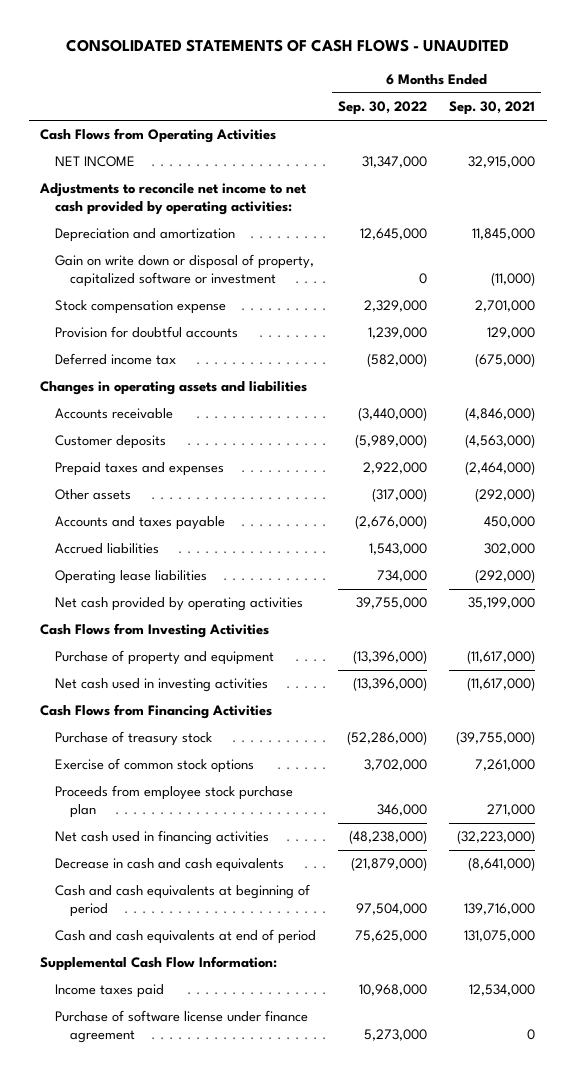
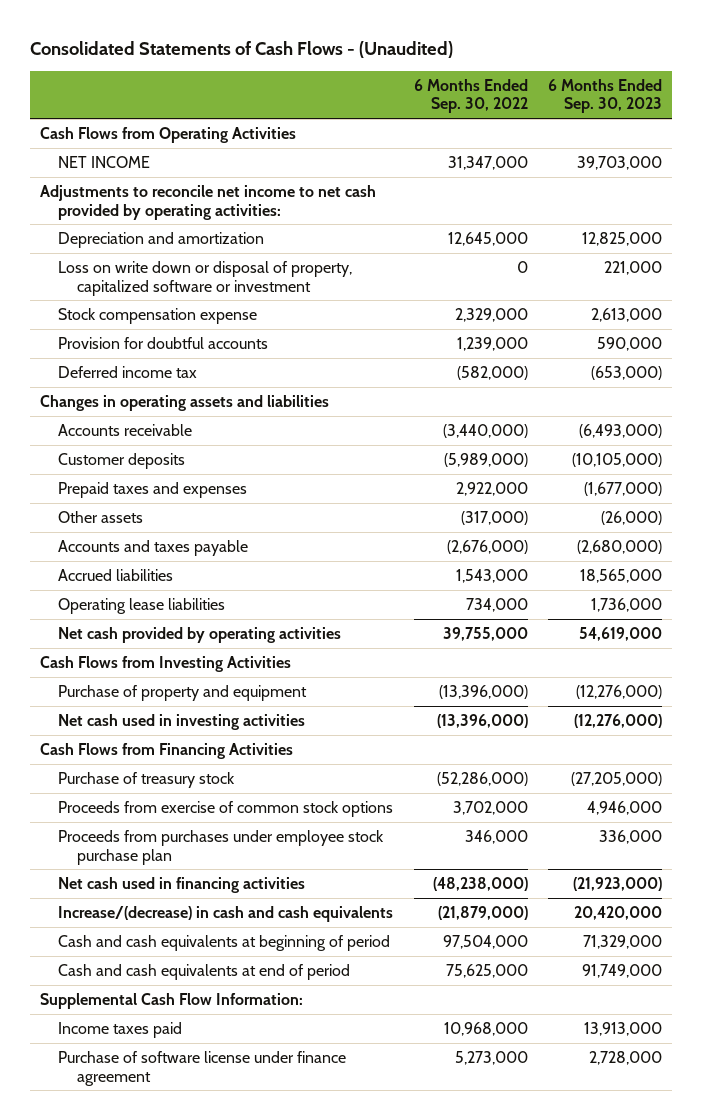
[65,39,509,53] CONSOLIDATED STATEMENTS OF CASH FLOWS - UNAUDITED -> [29,40,453,58] Consolidated Statements of Cash Flows - (Unaudited)
[449,101,536,116] Sep. 30, 2021 -> none
none -> [548,78,663,114] 6 Months Ended Sep. 30, 2023
[54,254,314,287] Gain on write down or disposal of property, capitalized software or investment -> [58,261,353,296] Loss on write down or disposal of property, capitalized software or investment
[54,758,254,774] Exercise of common stock options -> [58,801,394,818] Proceeds from exercise of common stock options
[54,785,293,818] Proceeds from employee stock purchase plan -> [58,830,385,865] Proceeds from purchases under employee stock purchase plan
[54,858,284,873] Decrease in cash and cash equivalents -> [58,906,394,923] Increase/(decrease) in cash and cash equivalents

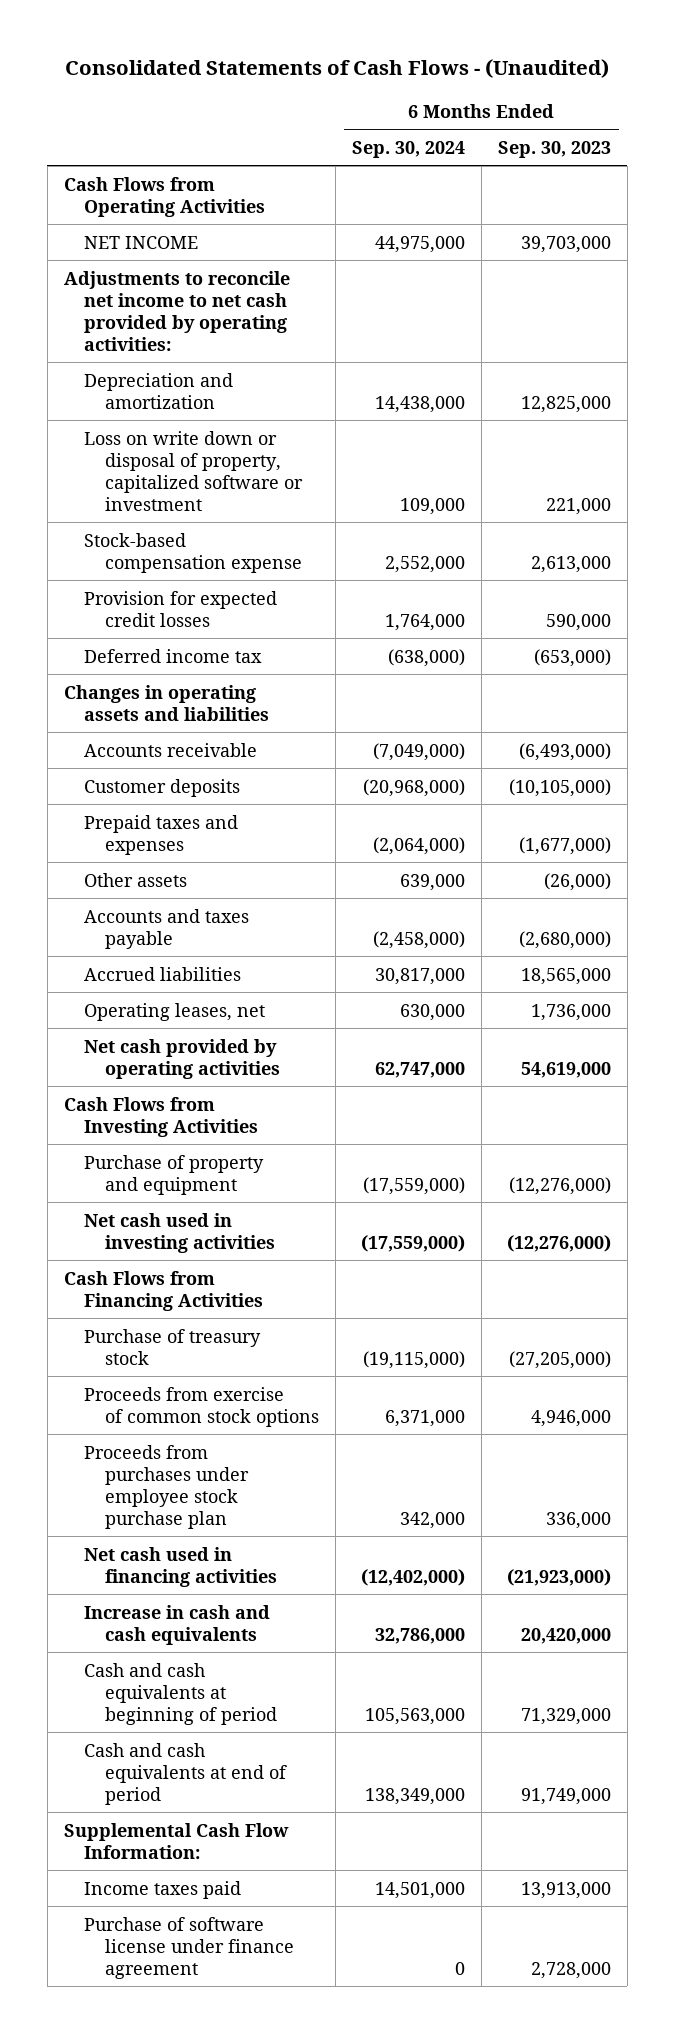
[413,78,528,114] 6 Months Ended Sep. 30, 2022 -> none
none -> [352,140,466,158] Sep. 30, 2024
[58,308,258,325] Stock compensation expense -> [84,532,303,573] Stock-based compensation expense
[58,337,269,350] Provision for doubtful accounts -> [84,590,278,627] Provision for expected credit losses
[58,598,226,615] Operating lease liabilities -> [84,1002,266,1021] Operating leases, net
[58,906,394,923] Increase/(decrease) in cash and cash equivalents -> [84,1604,271,1645] Increase in cash and cash equivalents

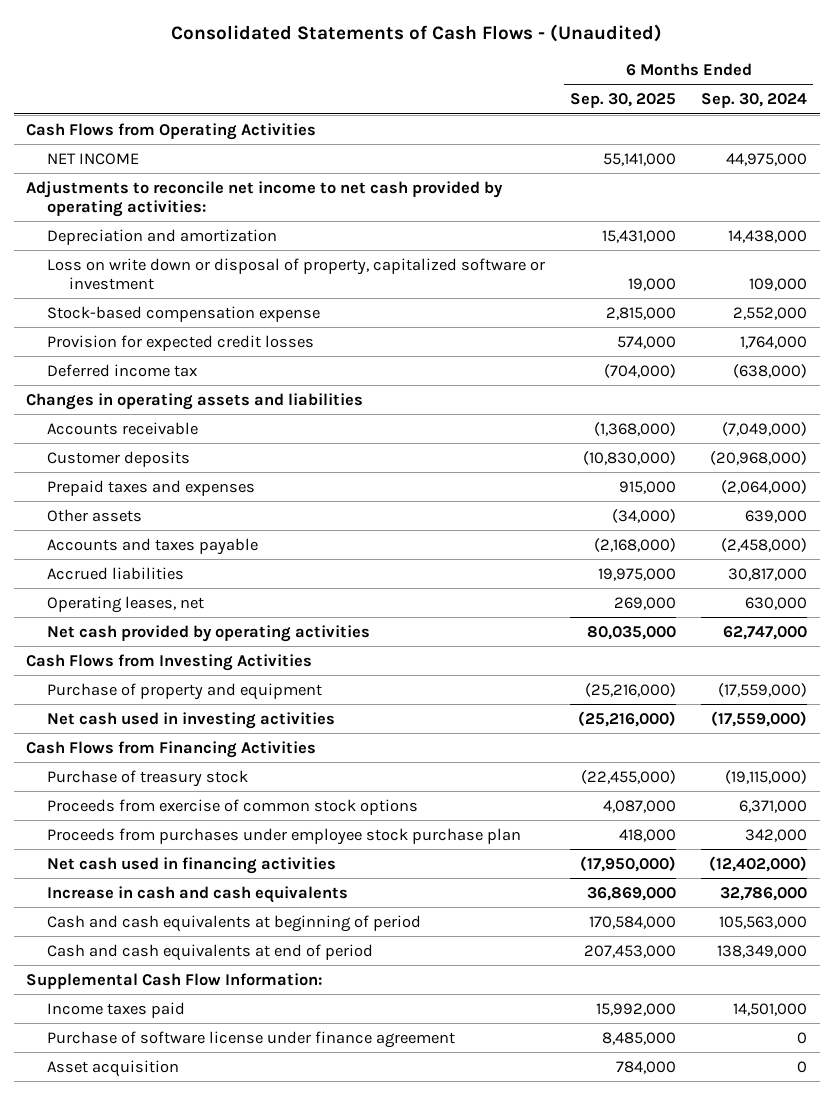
[497,140,611,158] Sep. 30, 2023 -> none
none -> [570,93,677,109] Sep. 30, 2025
none -> [47,1059,180,1077] Asset acquisition

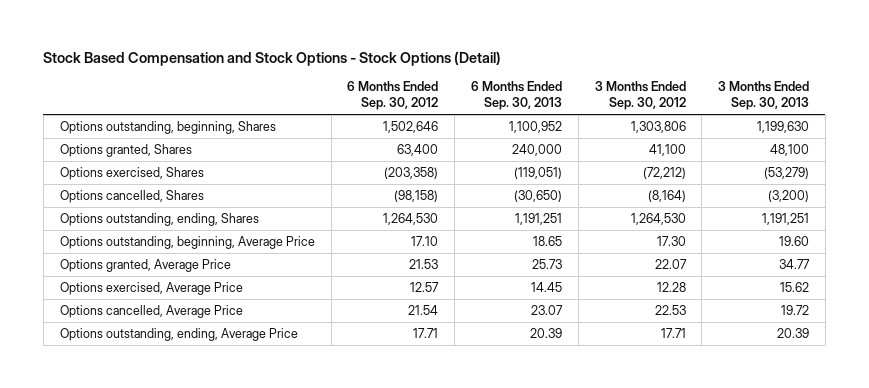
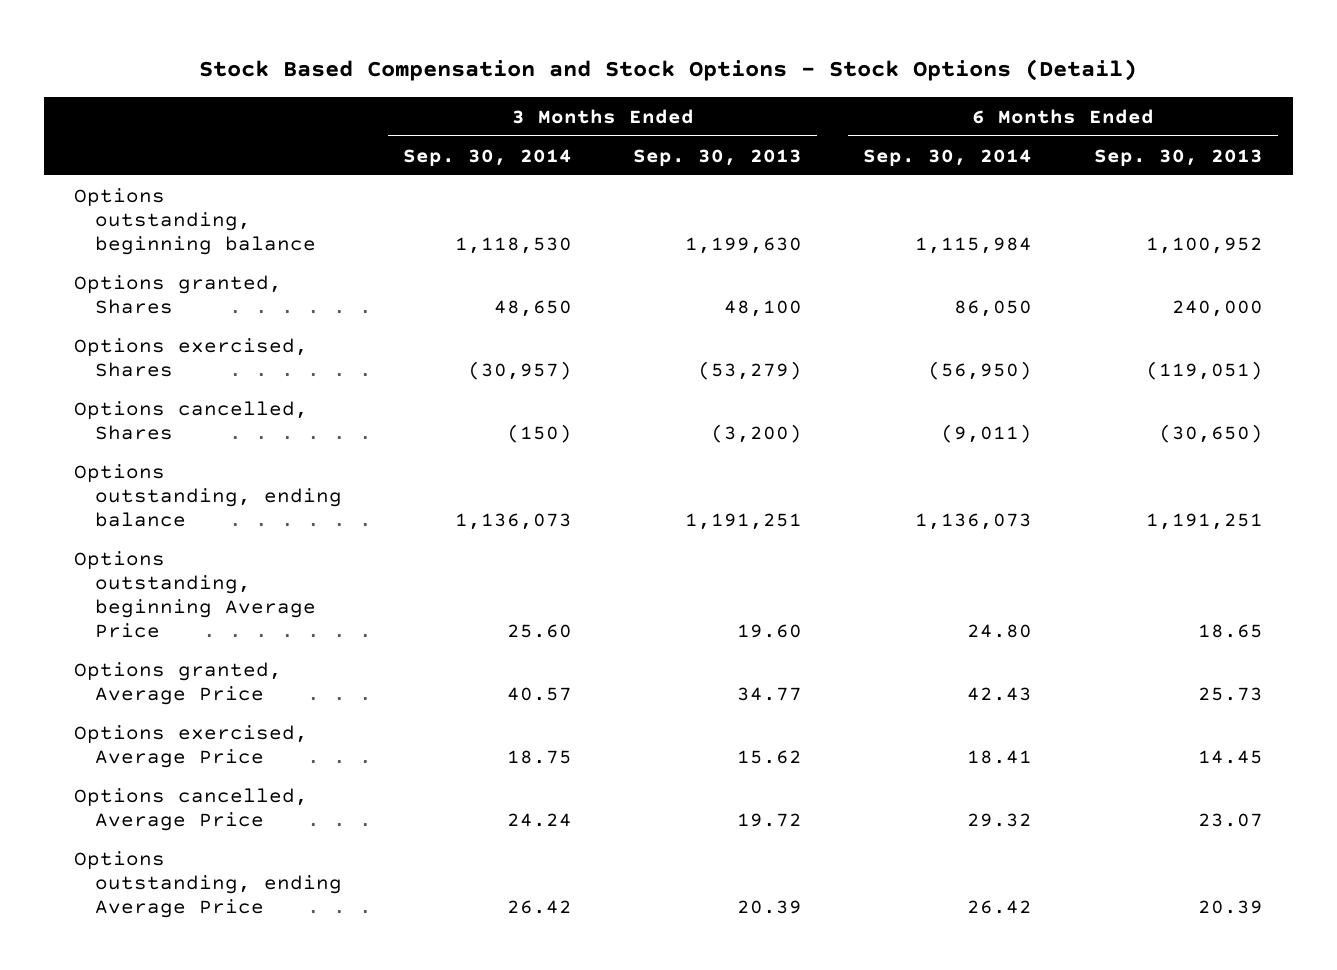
[347,81,439,111] 6 Months Ended Sep. 30, 2012 -> none
[594,81,686,111] 3 Months Ended Sep. 30, 2012 -> none
none -> [403,148,573,166] Sep. 30, 2014
none -> [863,148,1033,166] Sep. 30, 2014
[59,120,276,134] Options outstanding, beginning, Shares -> [74,187,316,255] Options outstanding, beginning balance
[59,212,259,226] Options outstanding, ending, Shares -> [74,463,342,527] Options outstanding, ending balance
[59,235,315,249] Options outstanding, beginning, Average Price -> [74,550,316,639] Options outstanding, beginning Average Price
[59,327,298,341] Options outstanding, ending, Average Price -> [74,850,342,918] Options outstanding, ending Average Price

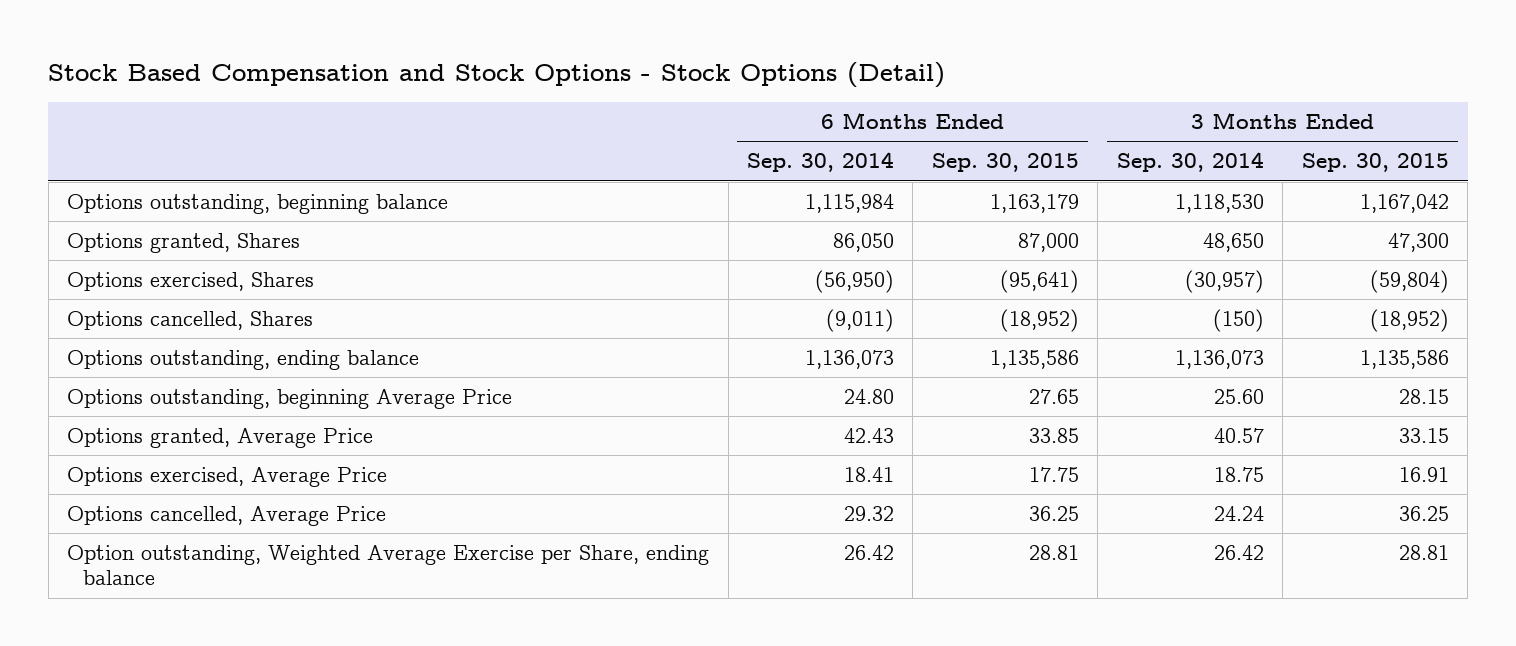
[633,148,803,166] Sep. 30, 2013 -> none
[1093,148,1263,166] Sep. 30, 2013 -> none
none -> [931,153,1079,173] Sep. 30, 2015
none -> [1301,153,1449,173] Sep. 30, 2015
[74,850,342,918] Options outstanding, ending Average Price -> [67,544,710,586] Option outstanding, Weighted Average Exercise per Share, ending balance

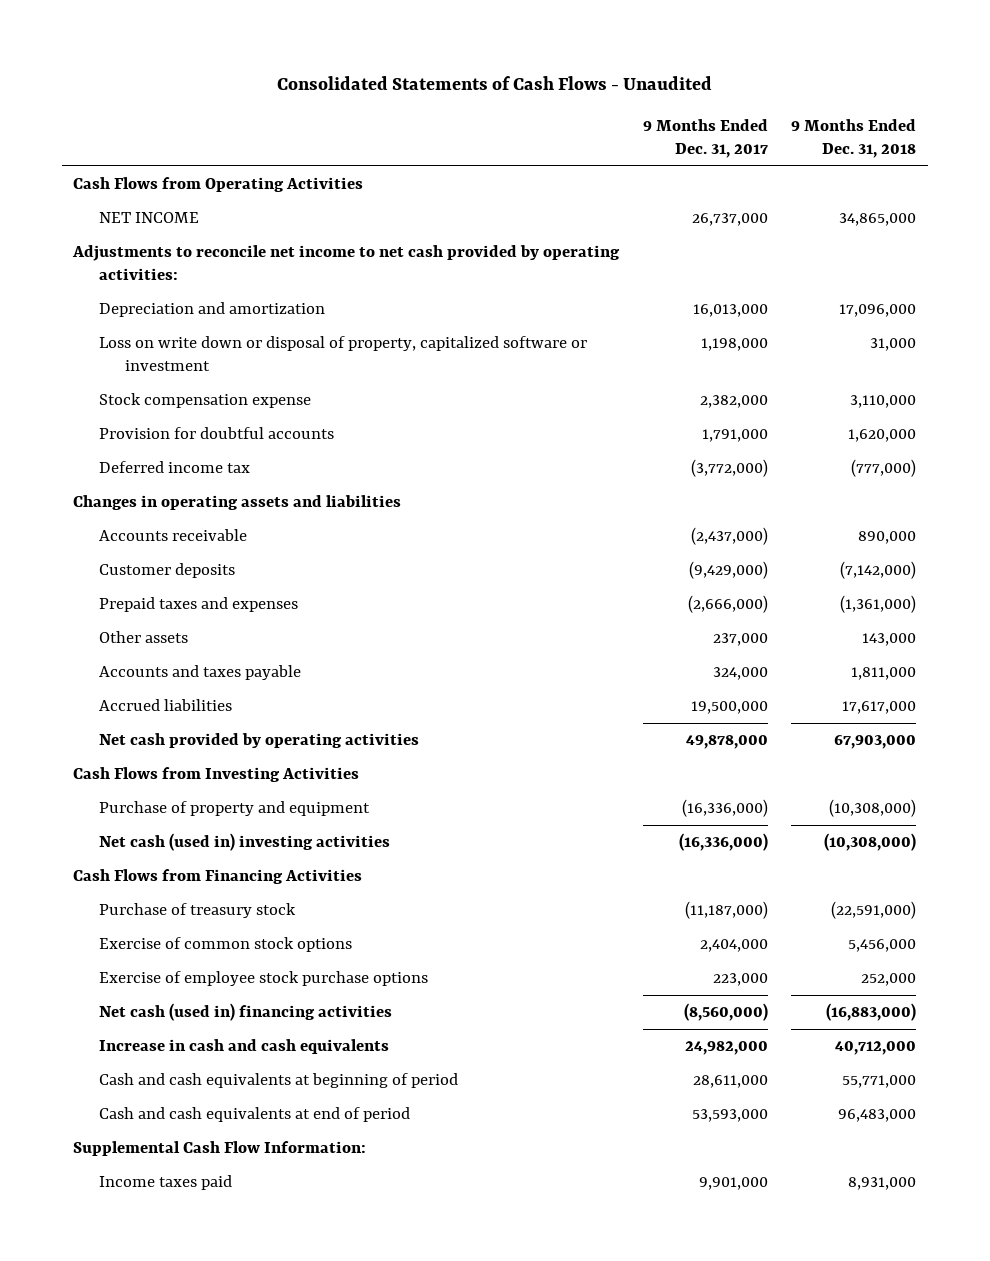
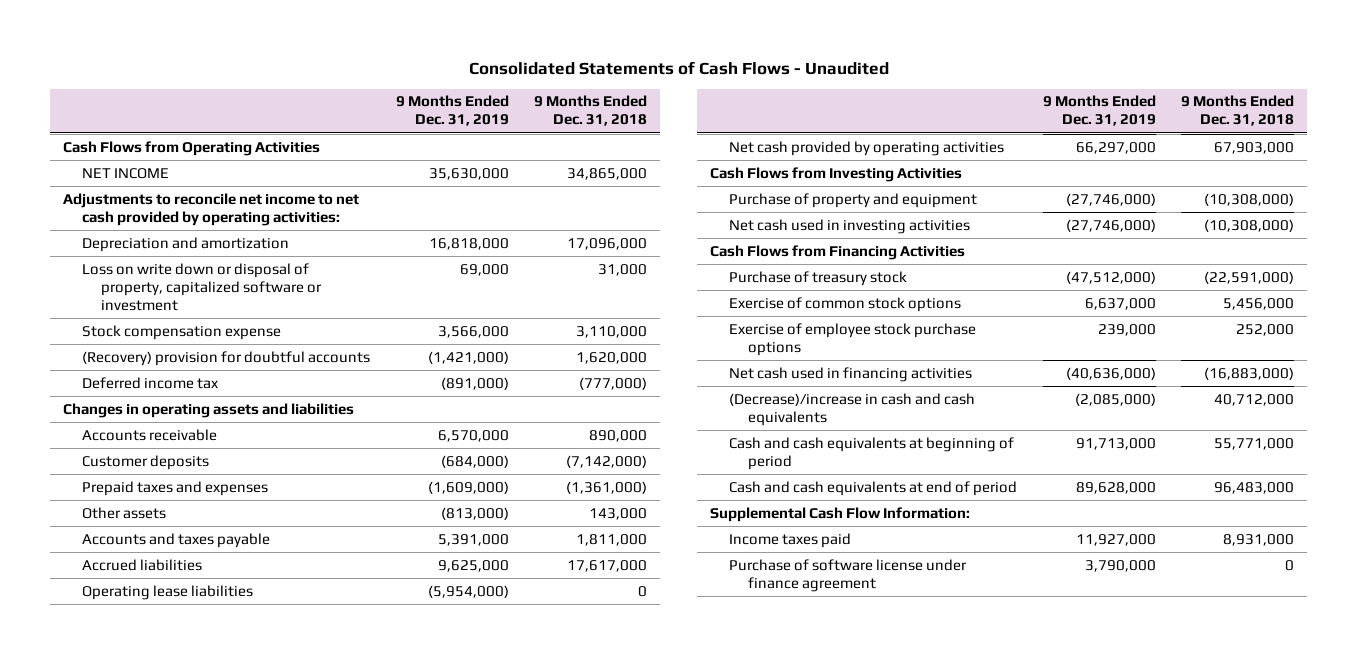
[642,118,768,159] 9 Months Ended Dec. 31, 2017 -> none
none -> [395,95,509,127] 9 Months Ended Dec. 31, 2019
[99,427,335,440] Provision for doubtful accounts -> [81,350,370,366] (Recovery) provision for doubtful accounts
none -> [81,584,253,600] Operating lease liabilities
[99,833,391,852] Net cash (used in) investing activities -> [728,218,970,234] Net cash used in investing activities
[99,1003,393,1022] Net cash (used in) financing activities -> [728,366,972,382] Net cash used in financing activities
[99,1039,390,1055] Increase in cash and cash equivalents -> [728,392,975,426] (Decrease)/increase in cash and cash equivalents
none -> [728,558,967,592] Purchase of software license under finance agreement

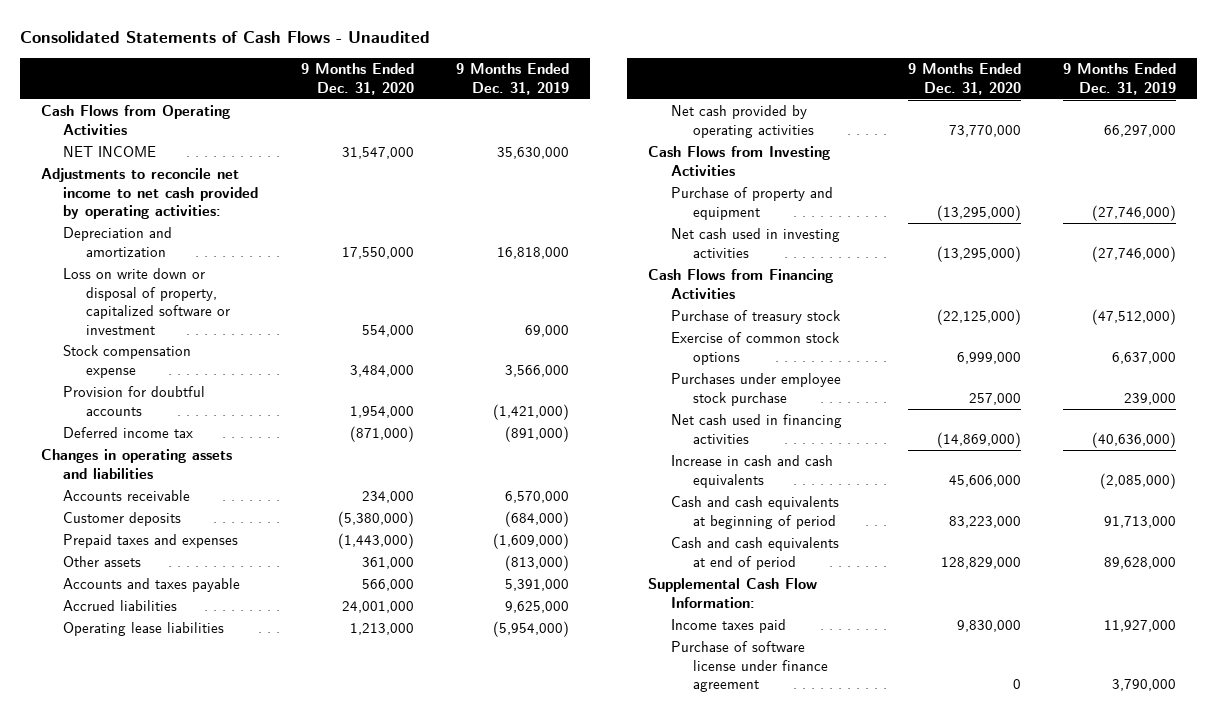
[534,95,648,127] 9 Months Ended Dec. 31, 2018 -> none
none -> [300,63,414,95] 9 Months Ended Dec. 31, 2020
[81,350,370,366] (Recovery) provision for doubtful accounts -> [63,386,206,416] Provision for doubtful accounts
[728,322,976,356] Exercise of employee stock purchase options -> [670,373,841,406] Purchases under employee stock purchase
[728,392,975,426] (Decrease)/increase in cash and cash equivalents -> [670,455,833,488] Increase in cash and cash equivalents

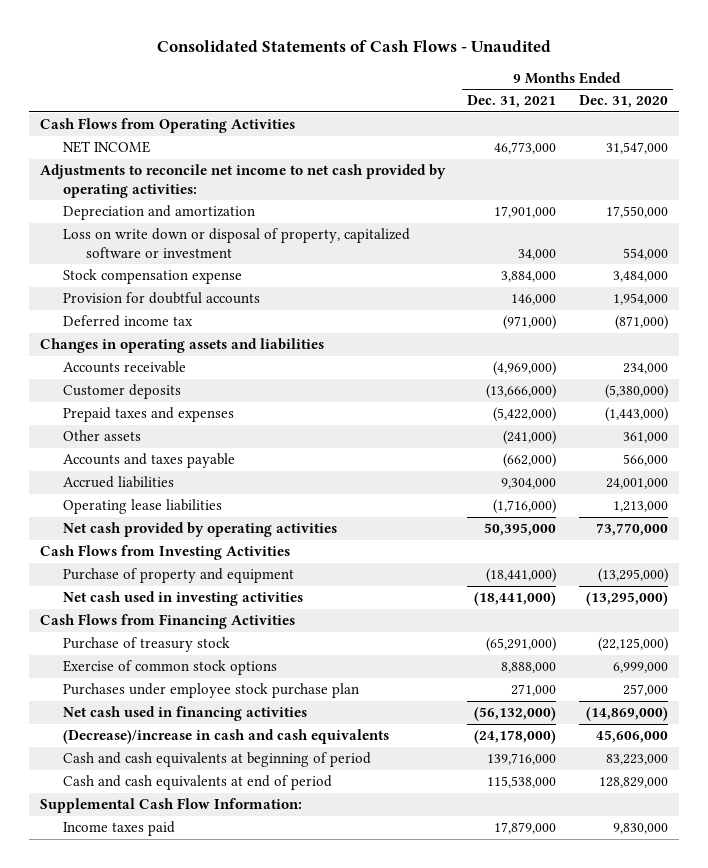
[455,63,569,95] 9 Months Ended Dec. 31, 2019 -> none
none -> [467,95,557,109] Dec. 31, 2021
[670,373,841,406] Purchases under employee stock purchase -> [62,683,359,699] Purchases under employee stock purchase plan
[670,455,833,488] Increase in cash and cash equivalents -> [62,729,389,745] (Decrease)/increase in cash and cash equivalents
[670,641,829,693] Purchase of software license under finance agreement -> none

